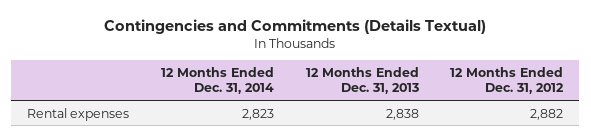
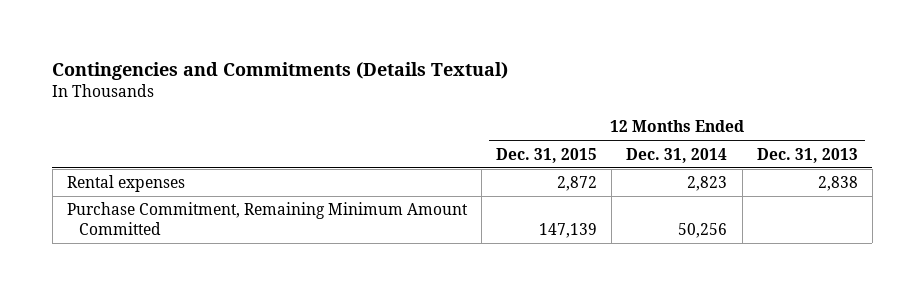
[450,67,565,95] 12 Months Ended Dec. 31, 2012 -> none
none -> [496,147,598,163] Dec. 31, 2015
none -> [66,202,468,236] Purchase Commitment, Remaining Minimum Amount Committed

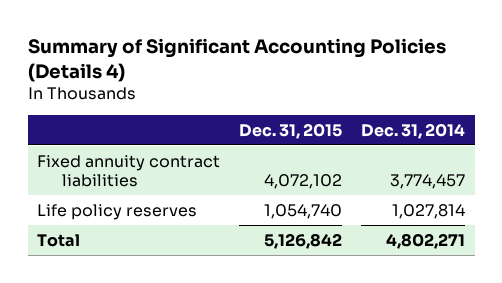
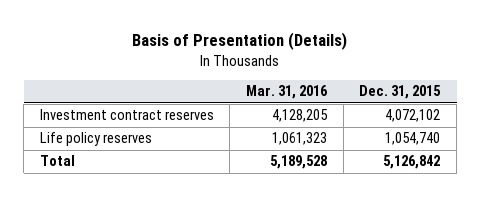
[27,37,446,82] Summary of Significant Accounting Policies (Details 4) -> [132,32,348,51] Basis of Presentation (Details)
[361,123,466,140] Dec. 31, 2014 -> none
none -> [246,85,329,100] Mar. 31, 2016
[37,154,221,188] Fixed annuity contract liabilities -> [39,109,214,121] Investment contract reserves

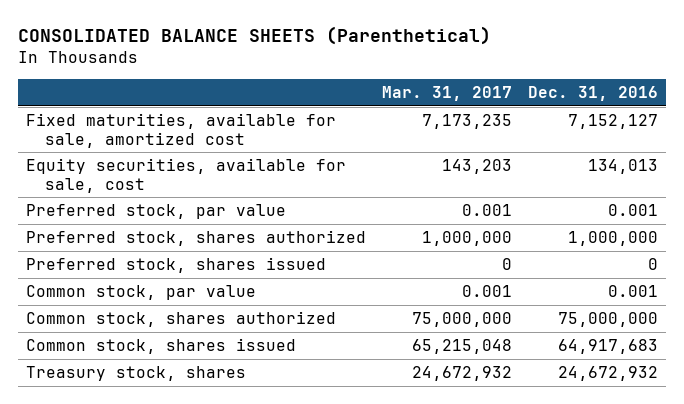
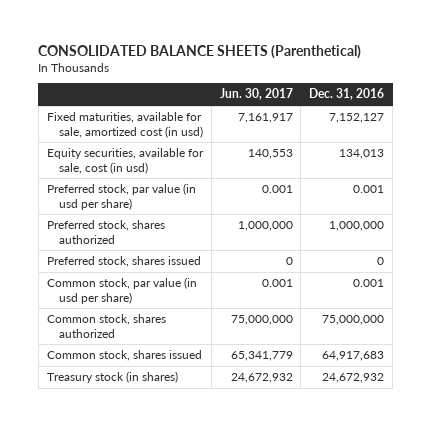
[381,85,512,101] Mar. 31, 2017 -> none
none -> [219,88,293,101] Jun. 30, 2017
[25,113,336,148] Fixed maturities, available for sale, amortized cost -> [46,112,203,138] Fixed maturities, available for sale, amortized cost (in usd)
[25,158,346,193] Equity securities, available for sale, cost -> [46,148,204,174] Equity securities, available for sale, cost (in usd)
[25,204,286,220] Preferred stock, par value -> [46,183,196,210] Preferred stock, par value (in usd per share)
[25,285,256,301] Common stock, par value -> [46,277,197,304] Common stock, par value (in usd per share)
[25,366,246,382] Treasury stock, shares -> [46,371,178,384] Treasury stock (in shares)

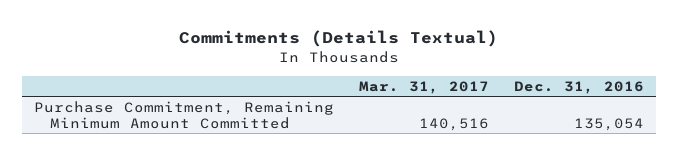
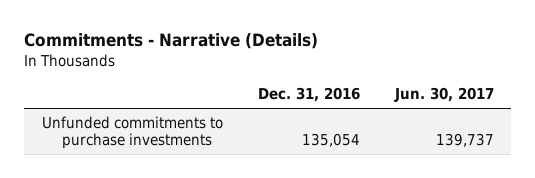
[179,30,499,48] Commitments (Details Textual) -> [24,33,319,50] Commitments - Narrative (Details)
[359,80,490,94] Mar. 31, 2017 -> none
none -> [393,87,494,103] Jun. 30, 2017
[34,101,335,129] Purchase Commitment, Remaining Minimum Amount Committed -> [41,116,223,150] Unfunded commitments to purchase investments

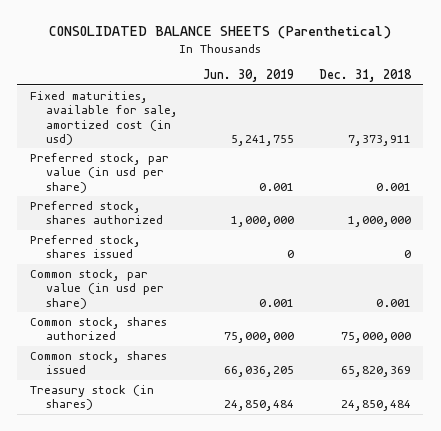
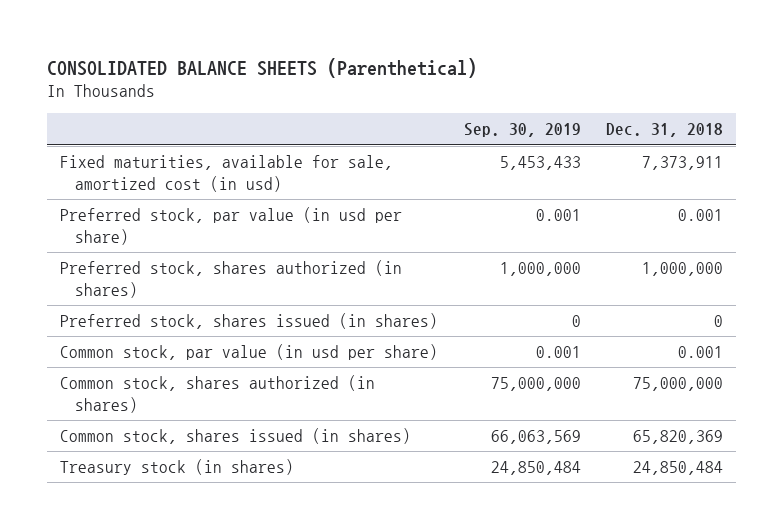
[203,69,295,83] Jun. 30, 2019 -> none
none -> [463,123,581,138] Sep. 30, 2019
[29,200,164,225] Preferred stock, shares authorized -> [60,260,403,298] Preferred stock, shares authorized (in shares)
[29,234,141,259] Preferred stock, shares issued -> [60,313,439,330] Preferred stock, shares issued (in shares)
[29,316,167,341] Common stock, shares authorized -> [60,375,376,413] Common stock, shares authorized (in shares)
[29,350,167,375] Common stock, shares issued -> [60,428,412,445] Common stock, shares issued (in shares)

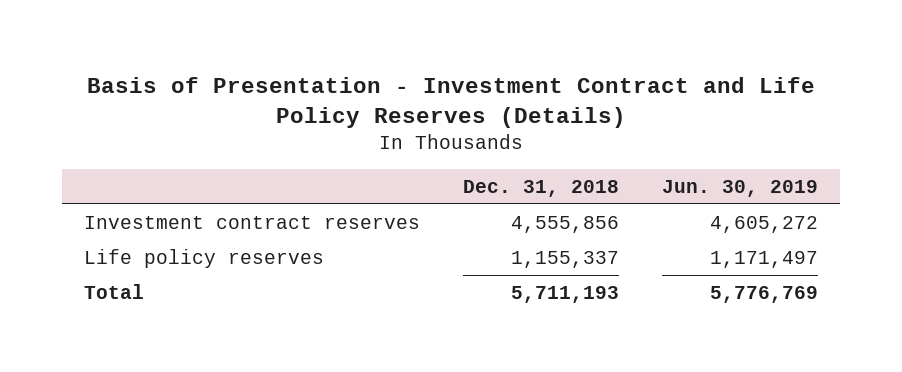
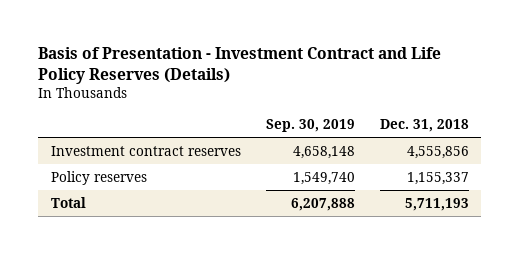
[662,179,819,197] Jun. 30, 2019 -> none
none -> [265,119,355,133] Sep. 30, 2019
[83,248,324,268] Life policy reserves -> [50,170,147,185] Policy reserves

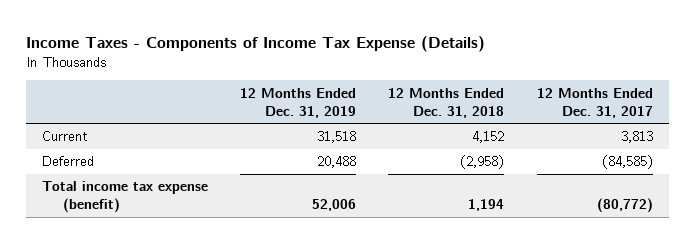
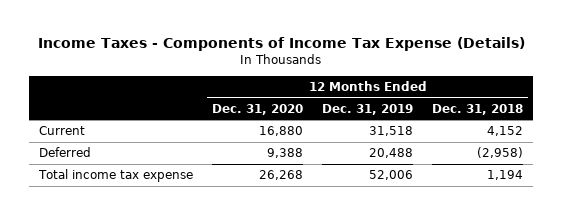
[536,87,653,118] 12 Months Ended Dec. 31, 2017 -> none
none -> [211,103,303,115] Dec. 31, 2020
[42,181,209,214] Total income tax expense (benefit) -> [37,169,193,183] Total income tax expense

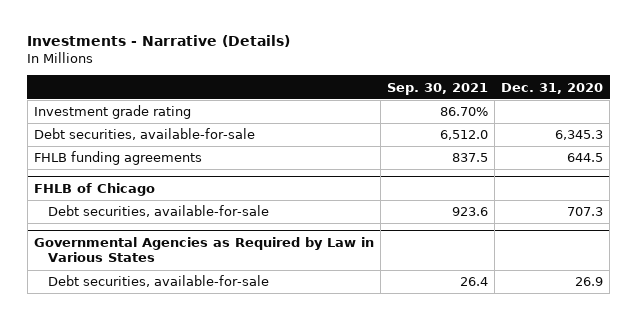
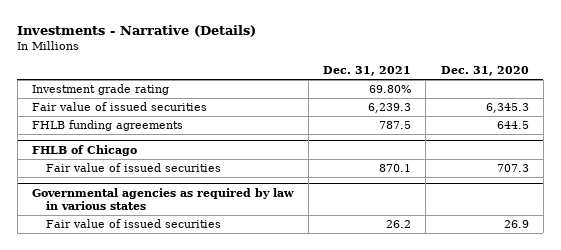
[386,82,488,95] Sep. 30, 2021 -> none
none -> [322,66,411,77] Dec. 31, 2021
[33,128,255,141] Debt securities, available-for-sale -> [32,102,208,112] Fair value of issued securities
[48,205,270,218] Debt securities, available-for-sale -> [46,163,222,173] Fair value of issued securities
[33,236,374,263] Governmental Agencies as Required by Law in Various States -> [32,187,295,210] Governmental agencies as required by law in various states
[48,275,270,288] Debt securities, available-for-sale -> [46,219,222,229] Fair value of issued securities

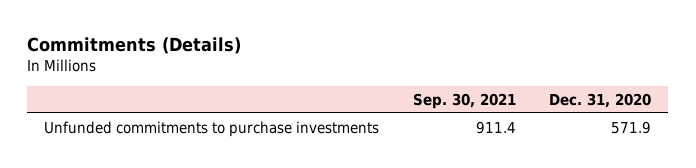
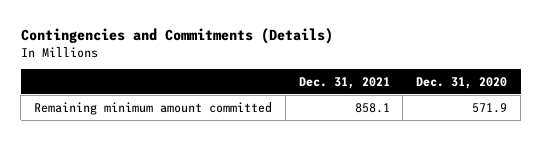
[27,36,242,54] Commitments (Details) -> [20,28,333,45] Contingencies and Commitments (Details)
[412,92,516,109] Sep. 30, 2021 -> none
none -> [298,76,390,89] Dec. 31, 2021
[44,120,380,137] Unfunded commitments to purchase investments -> [34,101,273,115] Remaining minimum amount committed

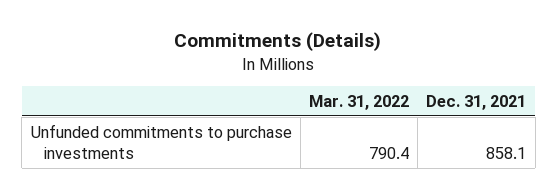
[20,28,333,45] Contingencies and Commitments (Details) -> [174,32,382,52] Commitments (Details)
[416,76,508,89] Dec. 31, 2020 -> none
none -> [308,94,409,110] Mar. 31, 2022
[34,101,273,115] Remaining minimum amount committed -> [30,123,292,159] Unfunded commitments to purchase investments

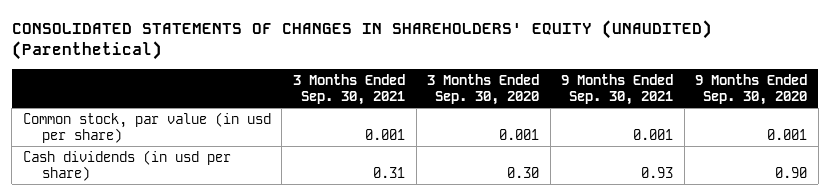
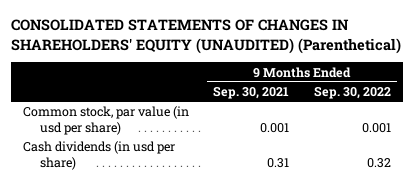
[293,73,406,106] 3 Months Ended Sep. 30, 2021 -> none
[427,73,540,106] 3 Months Ended Sep. 30, 2020 -> none
[695,73,808,106] 9 Months Ended Sep. 30, 2020 -> none
none -> [313,85,391,99] Sep. 30, 2022
[641,167,674,179] 0.93 -> [267,157,290,168] 0.31

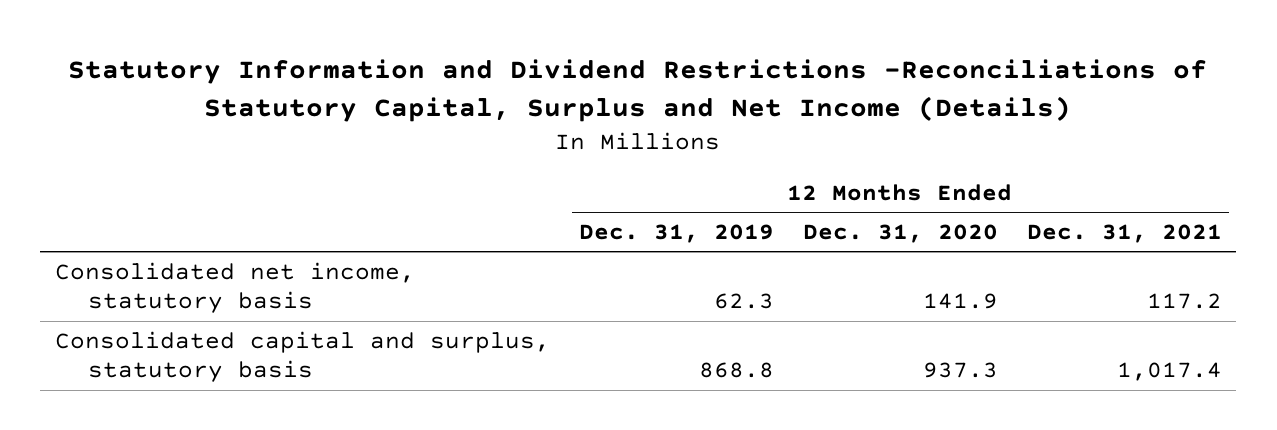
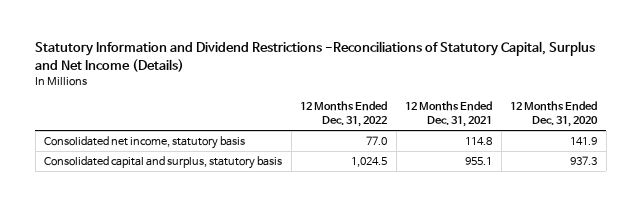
[578,223,774,243] Dec. 31, 2019 -> none
none -> [300,101,388,128] 12 Months Ended Dec. 31, 2022
[1146,293,1222,310] 117.2 -> [465,137,493,146] 114.8
[1116,362,1222,382] 1,017.4 -> [465,157,493,166] 955.1

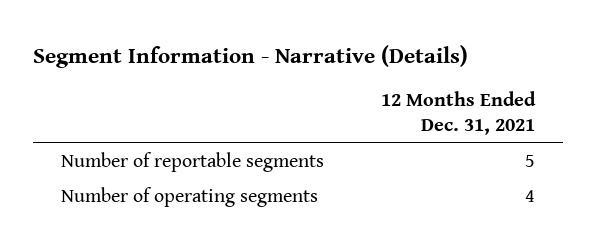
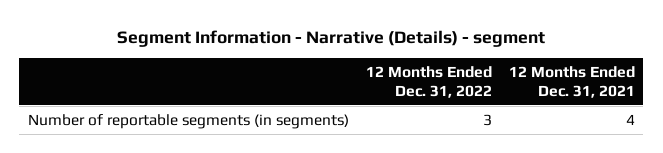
[33,45,469,69] Segment Information - Narrative (Details) -> [117,30,546,48] Segment Information - Narrative (Details) - segment
none -> [365,66,492,98] 12 Months Ended Dec. 31, 2022
[61,187,319,208] Number of operating segments -> none
[61,152,325,173] Number of reportable segments -> [27,114,349,130] Number of reportable segments (in segments)
[525,155,536,168] 5 -> [625,114,635,126] 4

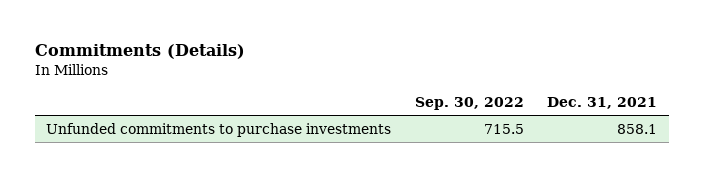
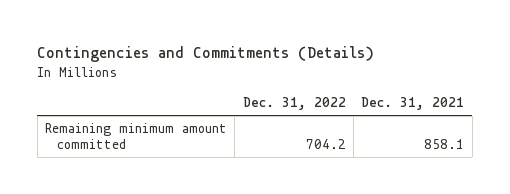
[34,44,245,60] Commitments (Details) -> [37,46,375,63] Contingencies and Commitments (Details)
[414,97,524,111] Sep. 30, 2022 -> none
none -> [242,97,346,111] Dec. 31, 2022
[46,123,392,138] Unfunded commitments to purchase investments -> [45,123,228,150] Remaining minimum amount committed

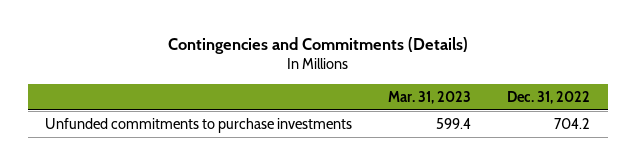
[361,97,465,111] Dec. 31, 2021 -> none
none -> [388,90,472,104] Mar. 31, 2023
[45,123,228,150] Remaining minimum amount committed -> [45,118,353,134] Unfunded commitments to purchase investments

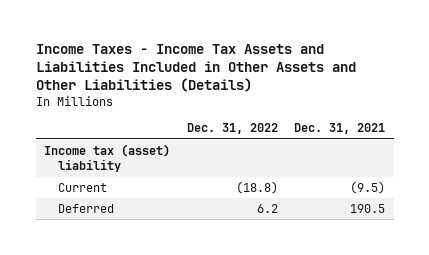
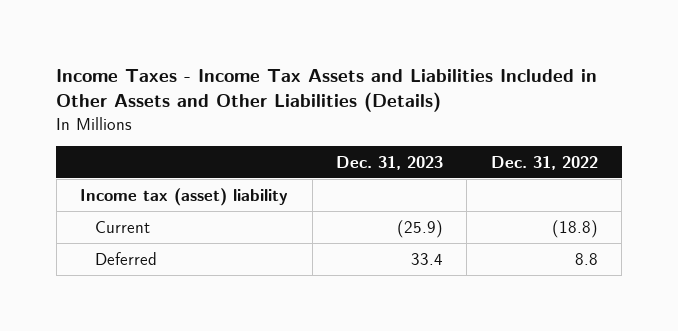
[294,123,386,135] Dec. 31, 2021 -> none
none -> [336,155,444,170] Dec. 31, 2023
[256,203,278,213] 6.2 -> [574,252,598,265] 8.8

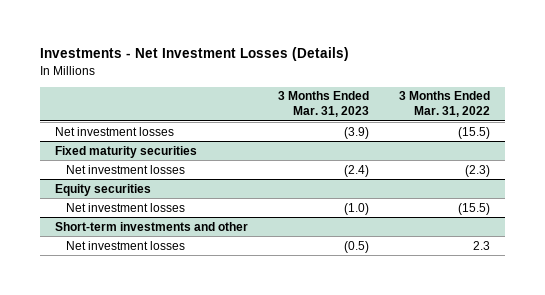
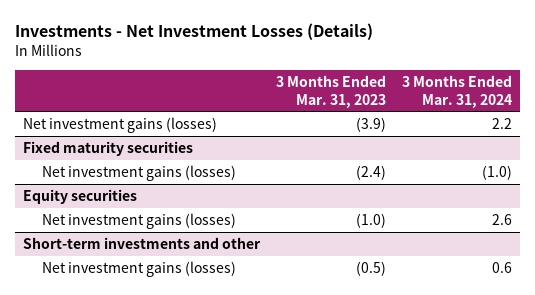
[398,91,490,118] 3 Months Ended Mar. 31, 2022 -> none
none -> [401,74,512,108] 3 Months Ended Mar. 31, 2024
[54,126,174,136] Net investment losses -> [23,116,218,133] Net investment gains (losses)
[66,164,186,174] Net investment losses -> [41,164,236,181] Net investment gains (losses)
[66,202,186,212] Net investment losses -> [41,212,236,229] Net investment gains (losses)
[66,240,186,250] Net investment losses -> [41,260,236,277] Net investment gains (losses)

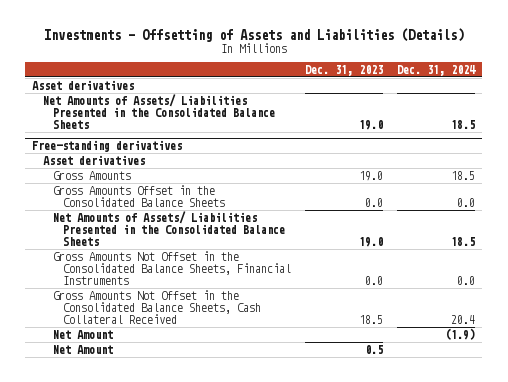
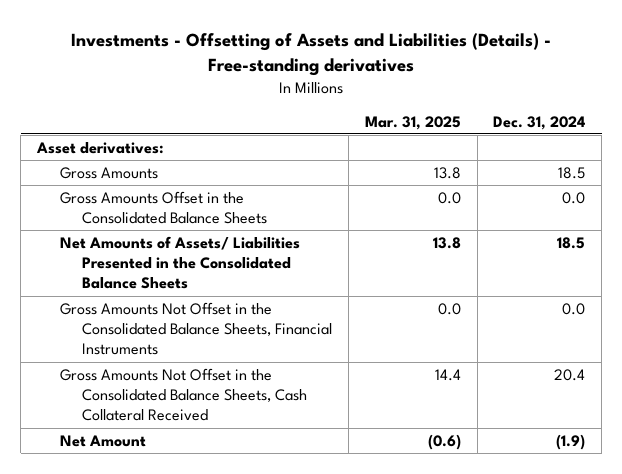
[43,27,464,42] Investments - Offsetting of Assets and Liabilities (Details) -> [71,32,552,76] Investments - Offsetting of Assets and Liabilities (Details) - Free-standing derivatives
[305,64,384,76] Dec. 31, 2023 -> none
none -> [364,115,461,130] Mar. 31, 2025
[42,93,275,129] Net Amounts of Assets/ Liabilities Presented in the Consolidated Balance Sheets -> none
[32,139,183,152] Free-standing derivatives -> none
[42,154,145,165] Asset derivatives -> none
[32,79,135,90] Asset derivatives -> [35,141,164,154] Asset derivatives:
[52,344,113,354] Net Amount -> none

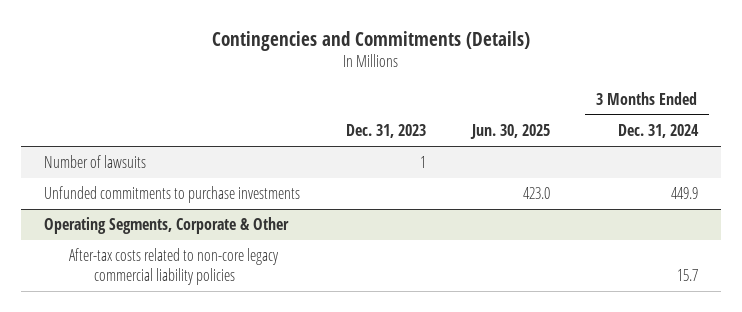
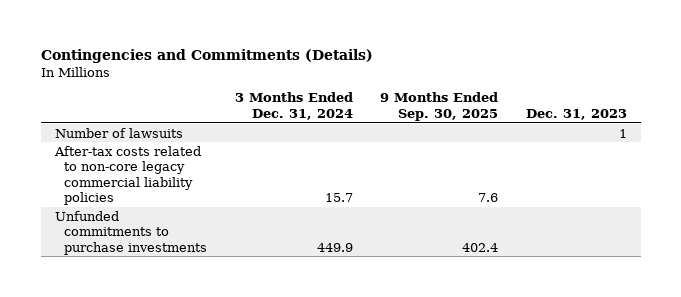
[470,124,551,140] Jun. 30, 2025 -> none
none -> [380,92,499,121] 9 Months Ended Sep. 30, 2025
[43,217,289,235] Operating Segments, Corporate & Other -> none
[43,186,300,204] Unfunded commitments to purchase investments -> [54,210,208,255] Unfunded commitments to purchase investments

